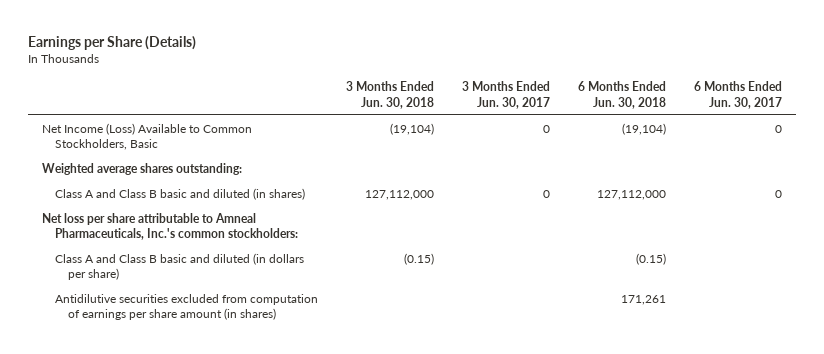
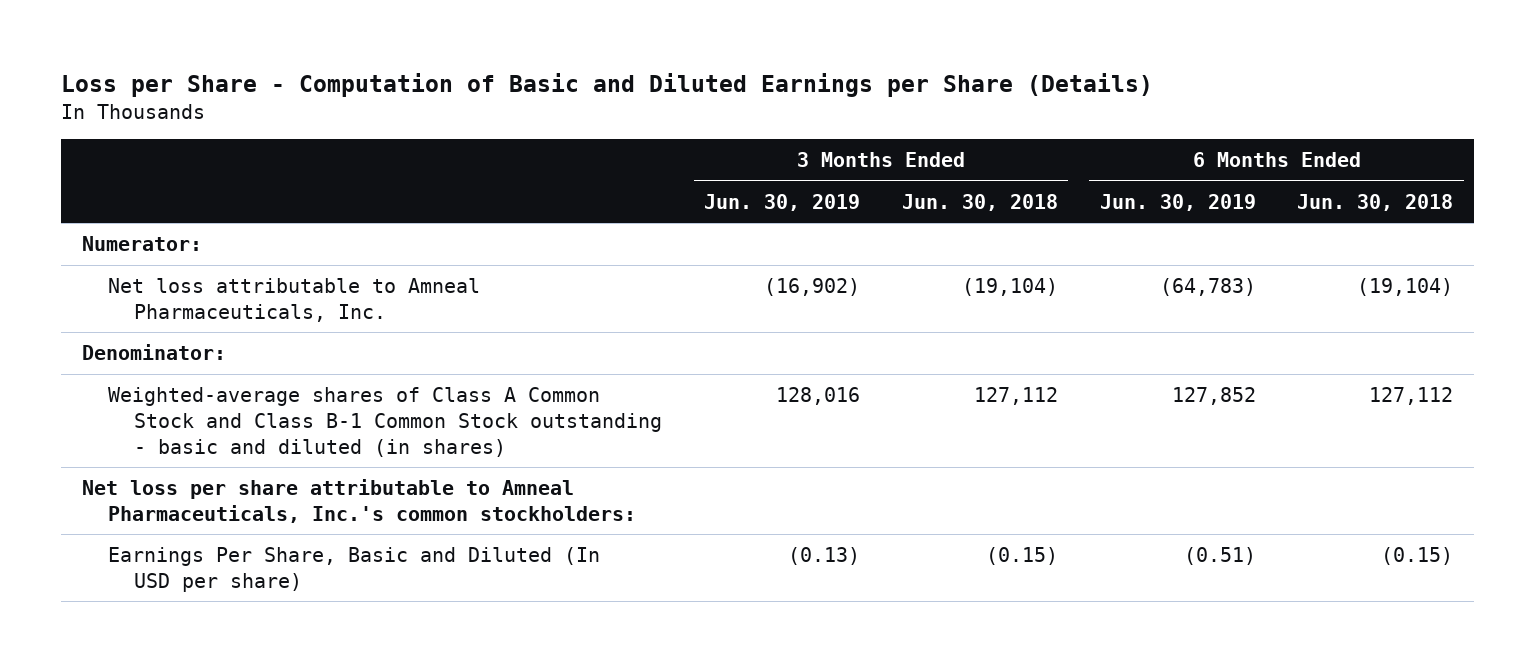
[27,35,196,50] Earnings per Share (Details) -> [61,73,1154,98] Loss per Share - Computation of Basic and Diluted Earnings per Share (Details)
[462,81,551,109] 3 Months Ended Jun. 30, 2017 -> none
[694,81,783,109] 6 Months Ended Jun. 30, 2017 -> none
none -> [704,193,861,211] Jun. 30, 2019
none -> [1099,193,1256,211] Jun. 30, 2019
[41,162,242,175] Weighted average shares outstanding: -> none
none -> [82,236,203,252] Numerator:
[41,122,252,151] Net Income (Loss) Available to Common Stockholders, Basic -> [108,278,481,322] Net loss attributable to Amneal Pharmaceuticals, Inc.
none -> [82,344,227,361] Denominator:
[55,187,306,200] Class A and Class B basic and diluted (in shares) -> [108,387,663,457] Weighted-average shares of Class A Common Stock and Class B-1 Common Stock outstanding - basic and diluted (in shares)
[365,189,435,200] 127,112,000 -> [973,387,1058,406] 127,112
[597,189,667,200] 127,112,000 -> [1369,387,1454,406] 127,112
[55,293,319,321] Antidilutive securities excluded from computation of earnings per share amount (in shares) -> none
[55,252,305,281] Class A and Class B basic and diluted (in dollars per share) -> [108,547,601,592] Earnings Per Share, Basic and Diluted (In USD per share)

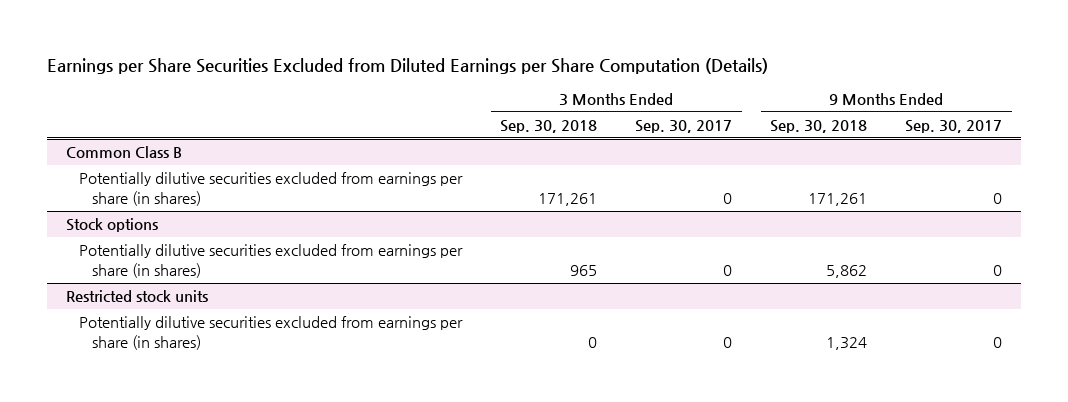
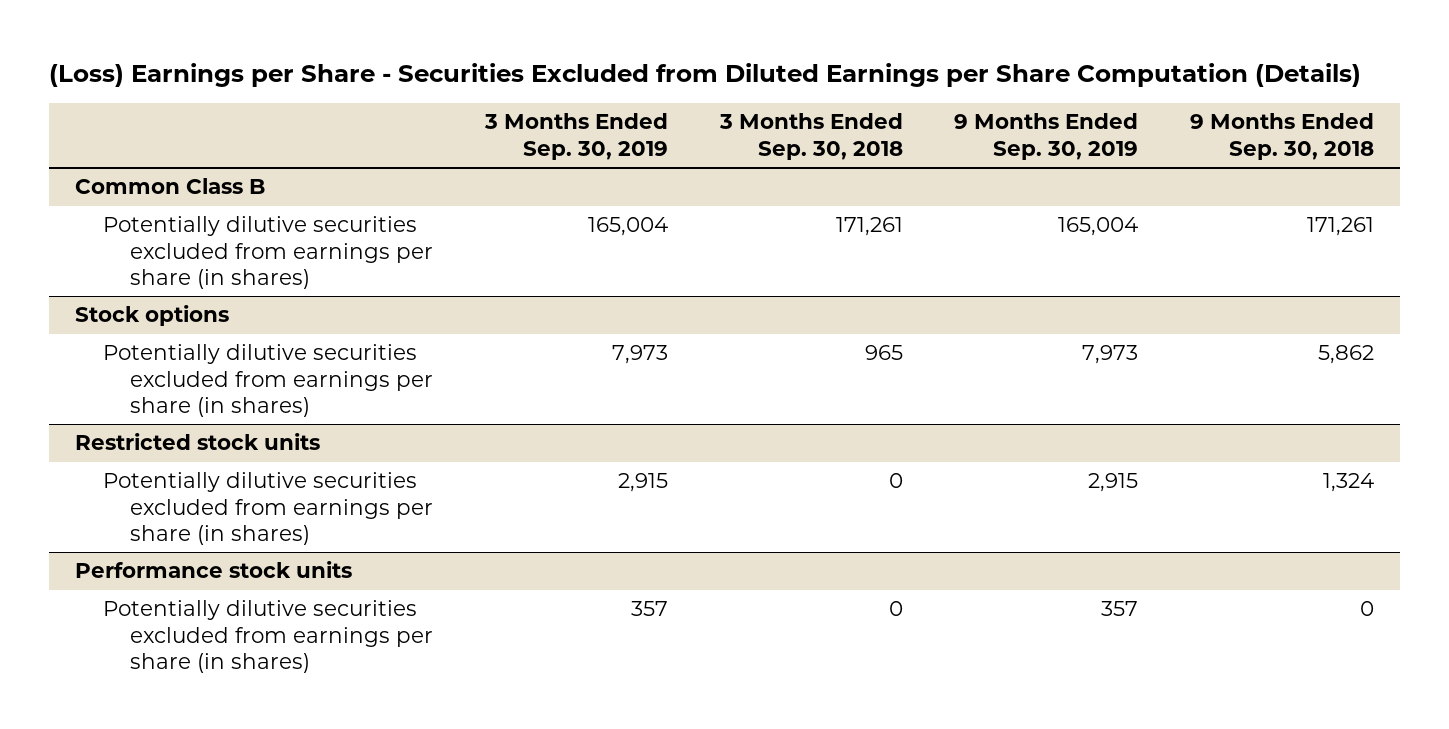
[47,57,769,74] Earnings per Share Securities Excluded from Diluted Earnings per Share Computation (Details) -> [48,62,1361,87] (Loss) Earnings per Share - Securities Excluded from Diluted Earnings per Share Computation (Details)
[635,120,733,134] Sep. 30, 2017 -> none
[905,120,1003,134] Sep. 30, 2017 -> none
none -> [484,113,669,160] 3 Months Ended Sep. 30, 2019
none -> [954,113,1139,160] 9 Months Ended Sep. 30, 2019
none -> [74,561,352,579] Performance stock units
none -> [102,600,434,673] Potentially dilutive securities excluded from earnings per share (in shares)

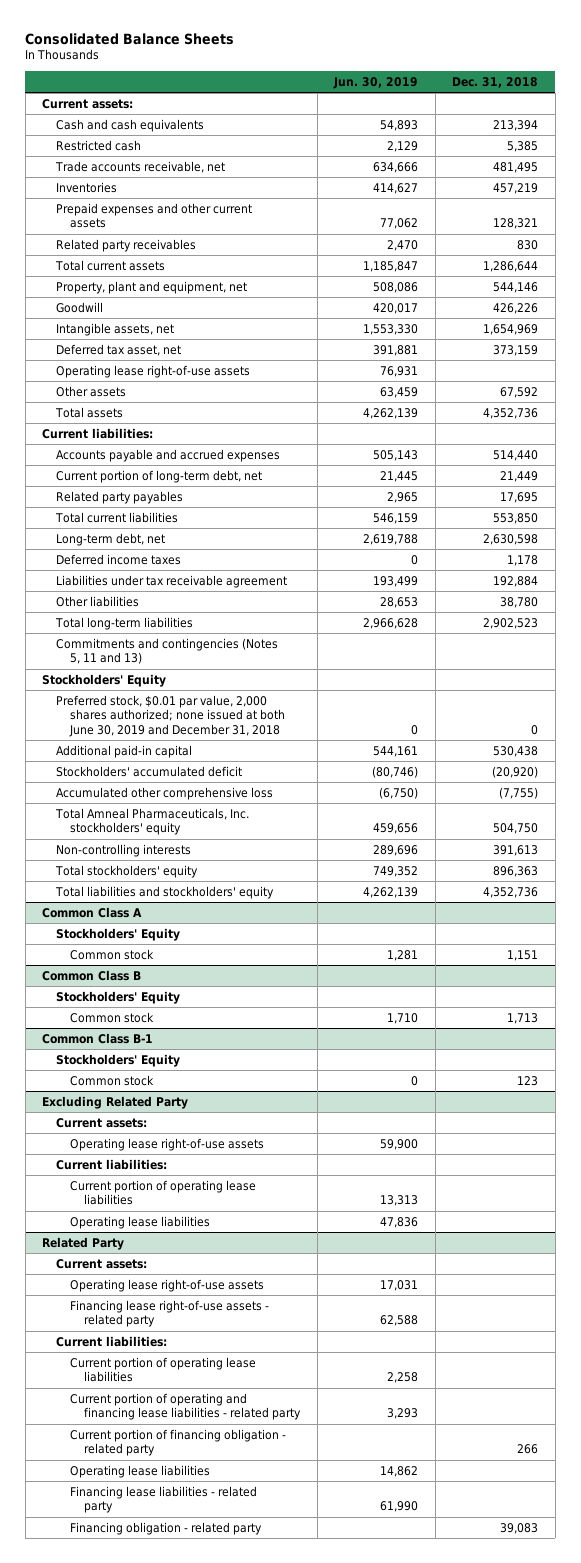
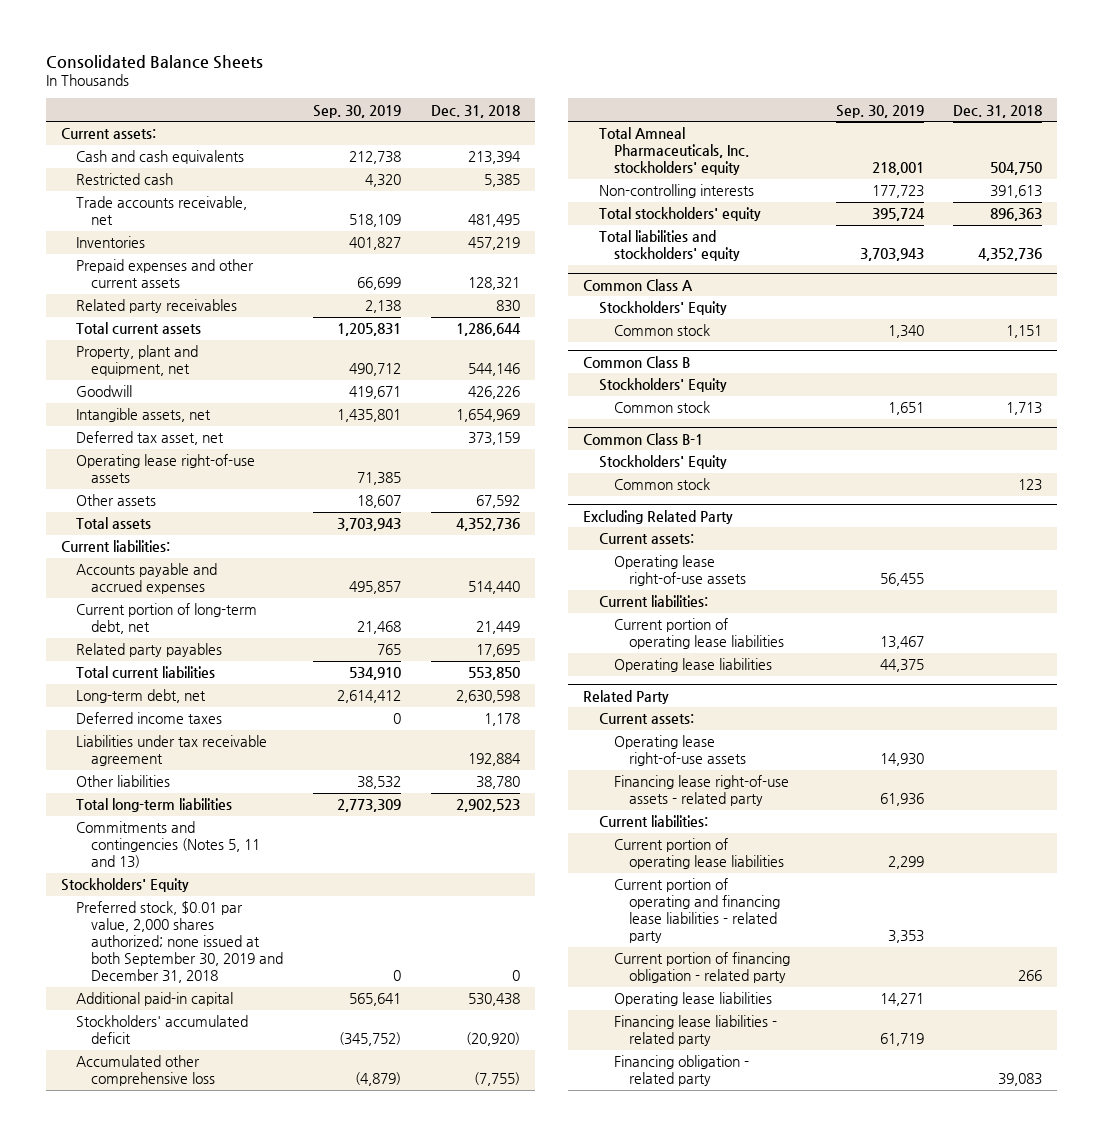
[333,76,419,89] Jun. 30, 2019 -> none
none -> [313,104,402,118] Sep. 30, 2019
[56,694,286,737] Preferred stock, $0.01 par value, 2,000 shares authorized; none issued at both June 30, 2019 and December 31, 2018 -> [76,901,284,983] Preferred stock, $0.01 par value, 2,000 shares authorized; none issued at both September 30, 2019 and December 31, 2018

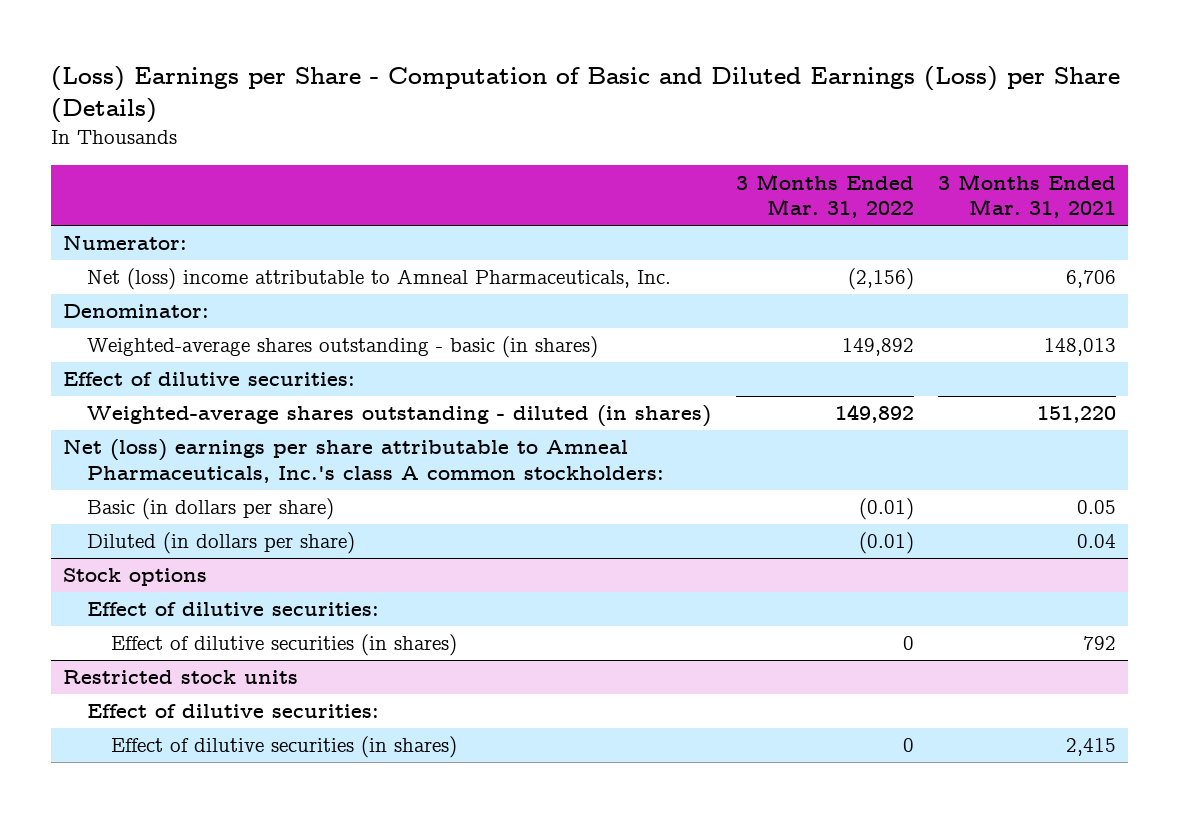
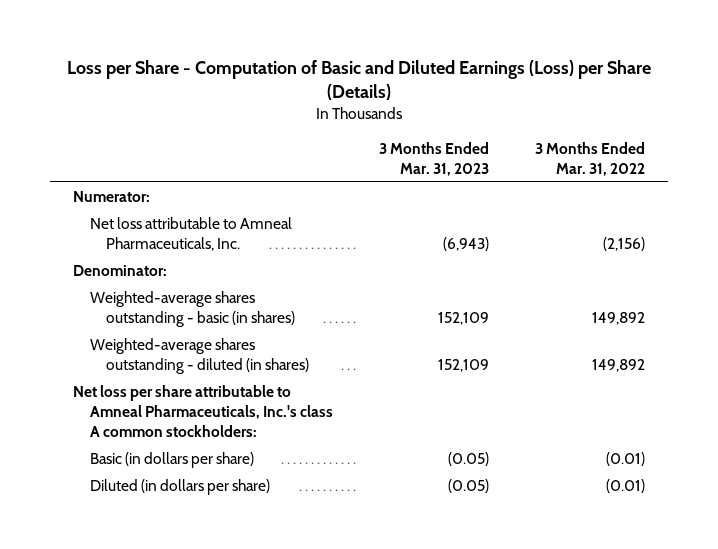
[51,65,1121,124] (Loss) Earnings per Share - Computation of Basic and Diluted Earnings (Loss) per Share (Details) -> [67,60,652,101] Loss per Share - Computation of Basic and Diluted Earnings (Loss) per Share (Details)
[937,173,1116,219] 3 Months Ended Mar. 31, 2021 -> none
none -> [378,141,489,176] 3 Months Ended Mar. 31, 2023
[87,268,672,291] Net (loss) income attributable to Amneal Pharmaceuticals, Inc. -> [89,216,292,251] Net loss attributable to Amneal Pharmaceuticals, Inc.
[63,372,356,387] Effect of dilutive securities: -> none
[63,439,665,483] Net (loss) earnings per share attributable to Amneal Pharmaceuticals, Inc.'s class A common stockholders: -> [73,384,333,437] Net loss per share attributable to Amneal Pharmaceuticals, Inc.'s class A common stockholders:
[63,568,208,587] Stock options -> none
[87,602,380,617] Effect of dilutive securities: -> none
[111,634,458,657] Effect of dilutive securities (in shares) -> none
[63,670,299,685] Restricted stock units -> none
[87,704,380,719] Effect of dilutive securities: -> none
[111,736,458,759] Effect of dilutive securities (in shares) -> none

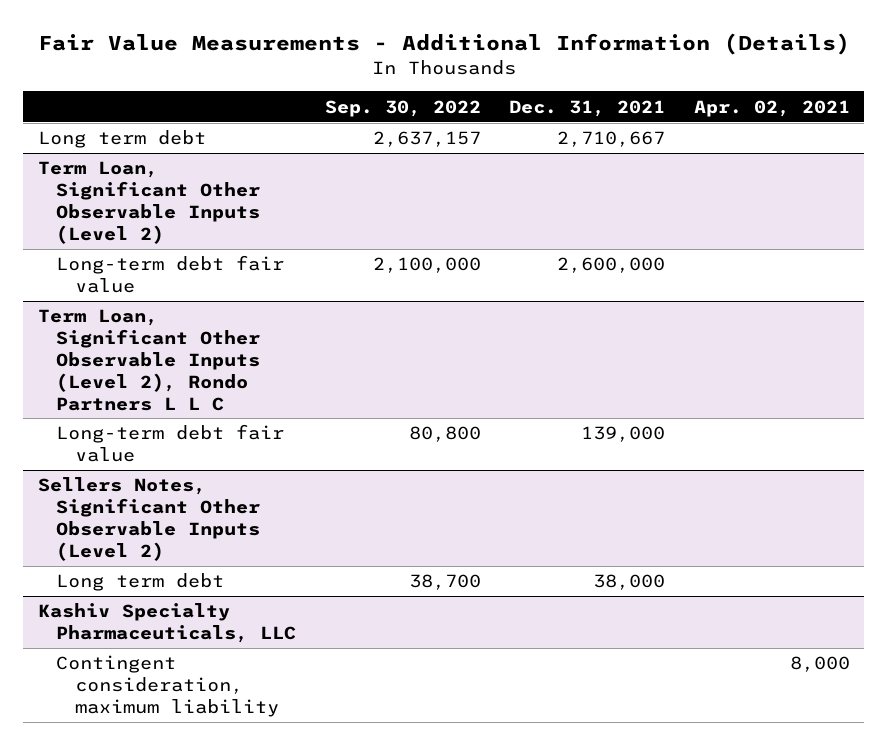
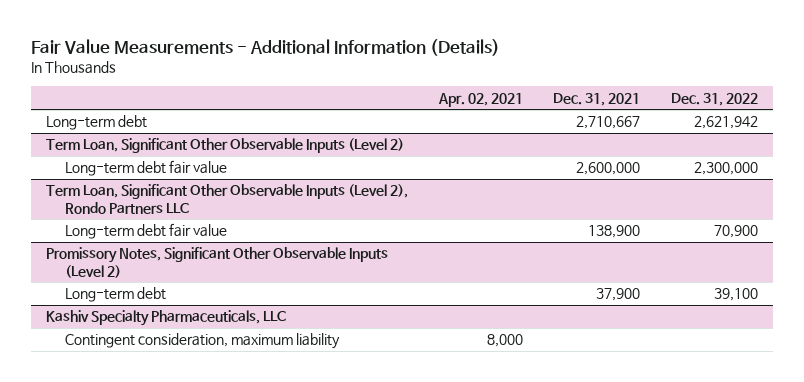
[324,99,481,117] Sep. 30, 2022 -> none
none -> [670,92,758,106] Dec. 31, 2022
[37,130,206,149] Long term debt -> [46,115,148,131] Long-term debt
[37,309,261,411] Term Loan, Significant Other Observable Inputs (Level 2), Rondo Partners L L C -> [46,184,409,214] Term Loan, Significant Other Observable Inputs (Level 2), Rondo Partners LLC
[581,426,666,443] 139,000 -> [588,225,641,239] 138,900
[37,477,261,561] Sellers Notes, Significant Other Observable Inputs (Level 2) -> [46,247,389,278] Promissory Notes, Significant Other Observable Inputs (Level 2)
[56,573,225,592] Long term debt -> [64,287,166,303] Long-term debt
[593,574,666,591] 38,000 -> [596,288,641,302] 37,900

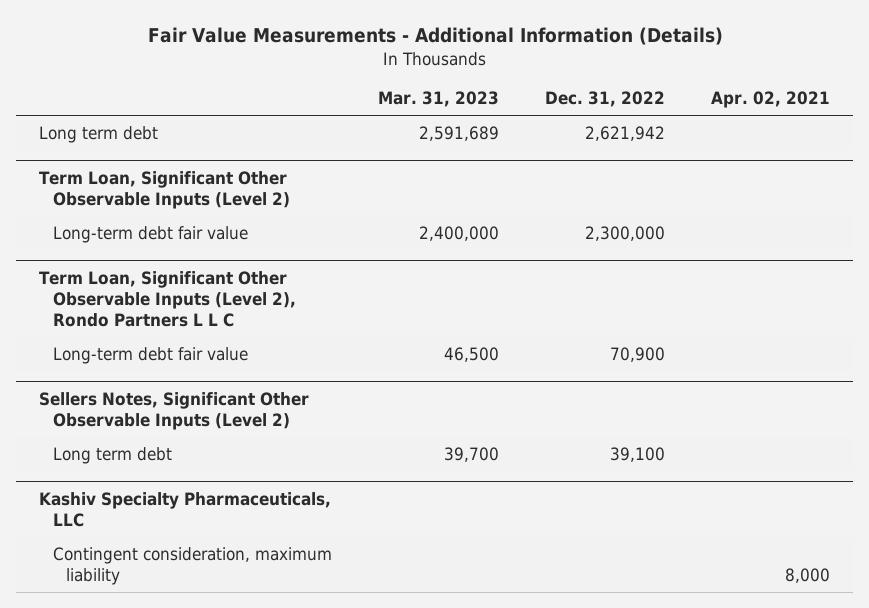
[553,92,641,106] Dec. 31, 2021 -> none
none -> [377,91,499,108] Mar. 31, 2023
[46,115,148,131] Long-term debt -> [39,126,159,144] Long term debt
[46,184,409,214] Term Loan, Significant Other Observable Inputs (Level 2), Rondo Partners LLC -> [39,270,296,327] Term Loan, Significant Other Observable Inputs (Level 2), Rondo Partners L L C
[46,247,389,278] Promissory Notes, Significant Other Observable Inputs (Level 2) -> [39,391,310,430] Sellers Notes, Significant Other Observable Inputs (Level 2)
[64,287,166,303] Long-term debt -> [52,447,172,465] Long term debt

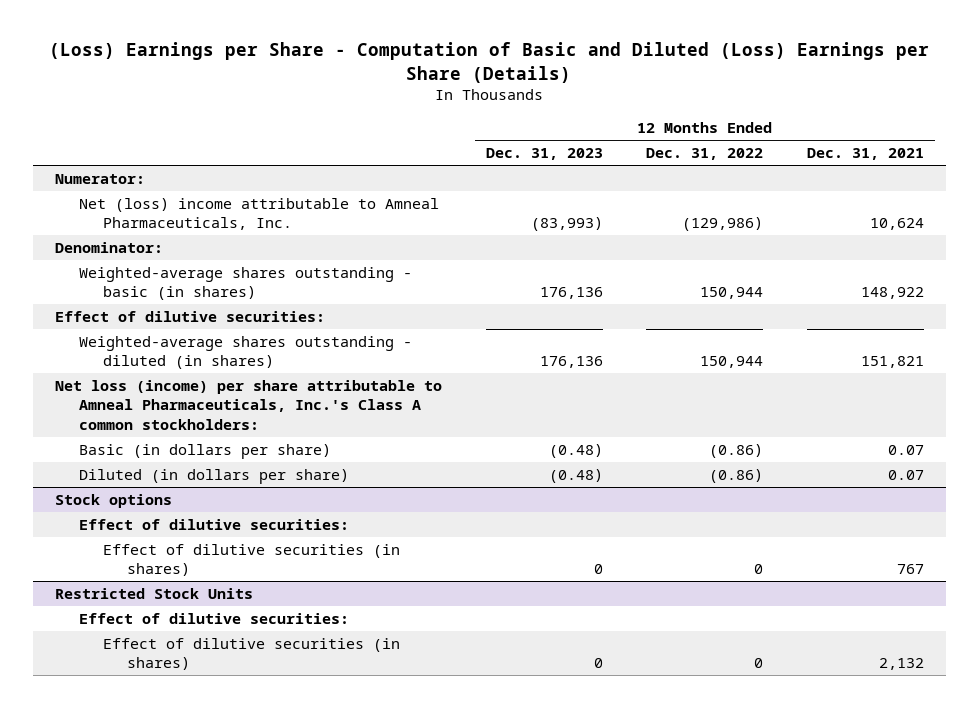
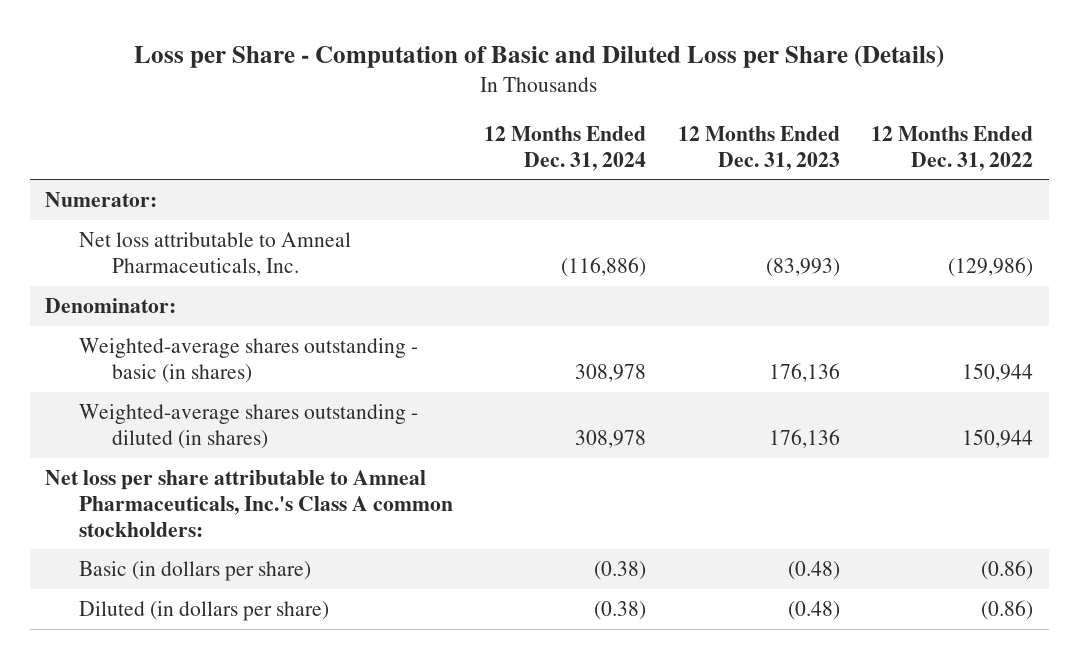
[49,42,930,83] (Loss) Earnings per Share - Computation of Basic and Diluted (Loss) Earnings per Share (Details) -> [134,45,945,69] Loss per Share - Computation of Basic and Diluted Loss per Share (Details)
[807,148,925,161] Dec. 31, 2021 -> none
none -> [484,125,647,171] 12 Months Ended Dec. 31, 2024
[78,197,439,231] Net (loss) income attributable to Amneal Pharmaceuticals, Inc. -> [78,232,351,276] Net loss attributable to Amneal Pharmaceuticals, Inc.
[54,310,325,322] Effect of dilutive securities: -> none
[54,379,442,430] Net loss (income) per share attributable to Amneal Pharmaceuticals, Inc.'s Class A common stockholders: -> [45,470,453,537] Net loss per share attributable to Amneal Pharmaceuticals, Inc.'s Class A common stockholders:
[54,493,172,508] Stock options -> none
[78,518,349,530] Effect of dilutive securities: -> none
[102,543,400,577] Effect of dilutive securities (in shares) -> none
[54,587,253,599] Restricted Stock Units -> none
[78,612,349,624] Effect of dilutive securities: -> none
[102,637,400,671] Effect of dilutive securities (in shares) -> none

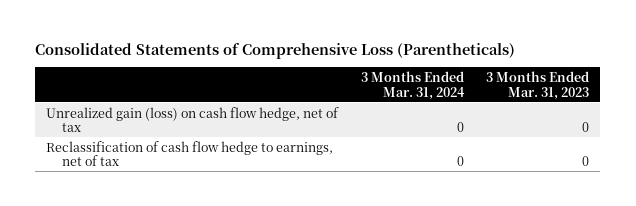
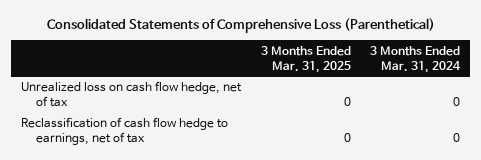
[35,42,516,59] Consolidated Statements of Comprehensive Loss (Parentheticals) -> [46,17,435,33] Consolidated Statements of Comprehensive Loss (Parenthetical)
[486,70,590,100] 3 Months Ended Mar. 31, 2023 -> none
none -> [260,45,351,73] 3 Months Ended Mar. 31, 2025
[46,106,340,133] Unrealized gain (loss) on cash flow hedge, net of tax -> [20,81,242,108] Unrealized loss on cash flow hedge, net of tax

